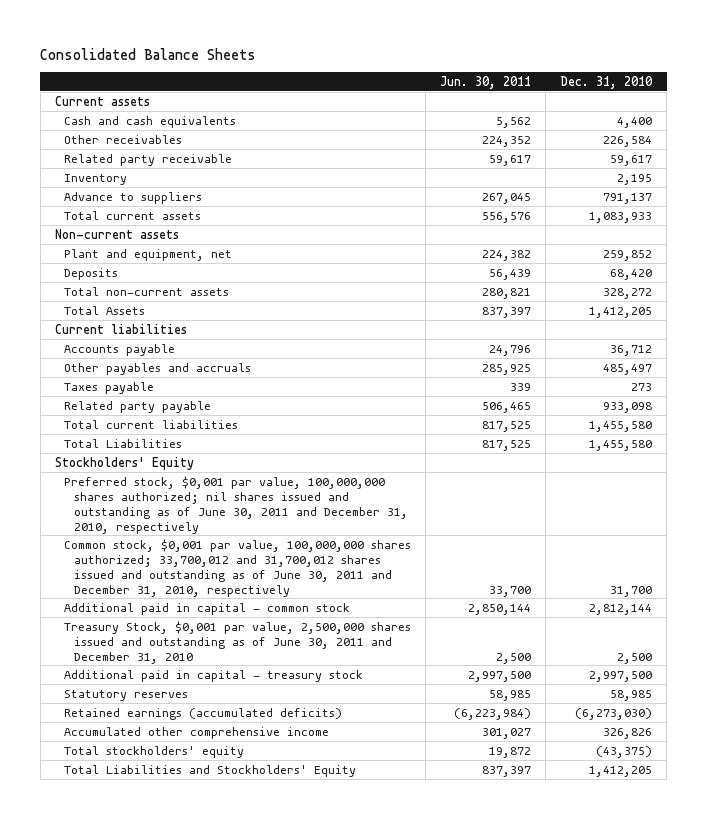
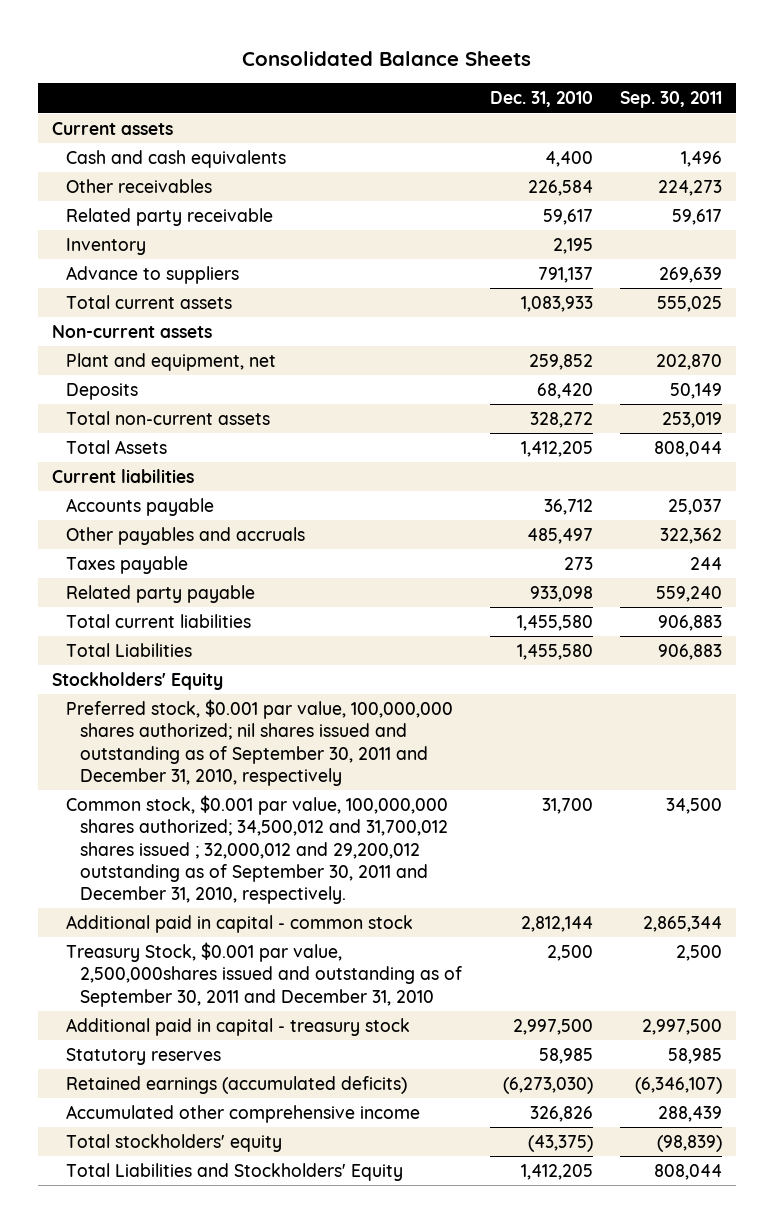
[440,76,532,90] Jun. 30, 2011 -> none
none -> [620,91,723,109] Sep. 30, 2011
[64,475,408,534] Preferred stock, $0,001 par value, 100,000,000 shares authorized; nil shares issued and outstanding as of June 30, 2011 and December 31, 2010, respectively -> [66,698,454,786] Preferred stock, $0.001 par value, 100,000,000 shares authorized; nil shares issued and outstanding as of September 30, 2011 and December 31, 2010, respectively
[64,538,412,597] Common stock, $0,001 par value, 100,000,000 shares authorized; 33,700,012 and 31,700,012 shares issued and outstanding as of June 30, 2011 and December 31, 2010, respectively -> [66,794,449,905] Common stock, $0.001 par value, 100,000,000 shares authorized; 34,500,012 and 31,700,012 shares issued ; 32,000,012 and 29,200,012 outstanding as of September 30, 2011 and December 31, 2010, respectively.
[64,620,412,664] Treasury Stock, $0,001 par value, 2,500,000 shares issued and outstanding as of June 30, 2011 and December 31, 2010 -> [66,941,462,1007] Treasury Stock, $0.001 par value, 2,500,000shares issued and outstanding as of September 30, 2011 and December 31, 2010

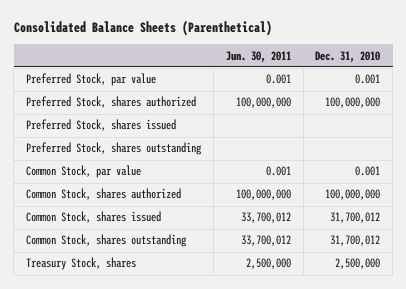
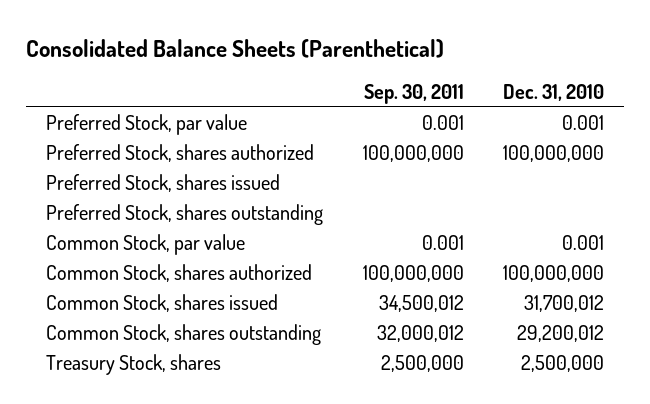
[225,50,291,63] Jun. 30, 2011 -> none
none -> [363,83,464,104] Sep. 30, 2011
[330,235,381,247] 31,700,012 -> [517,325,605,343] 29,200,012

